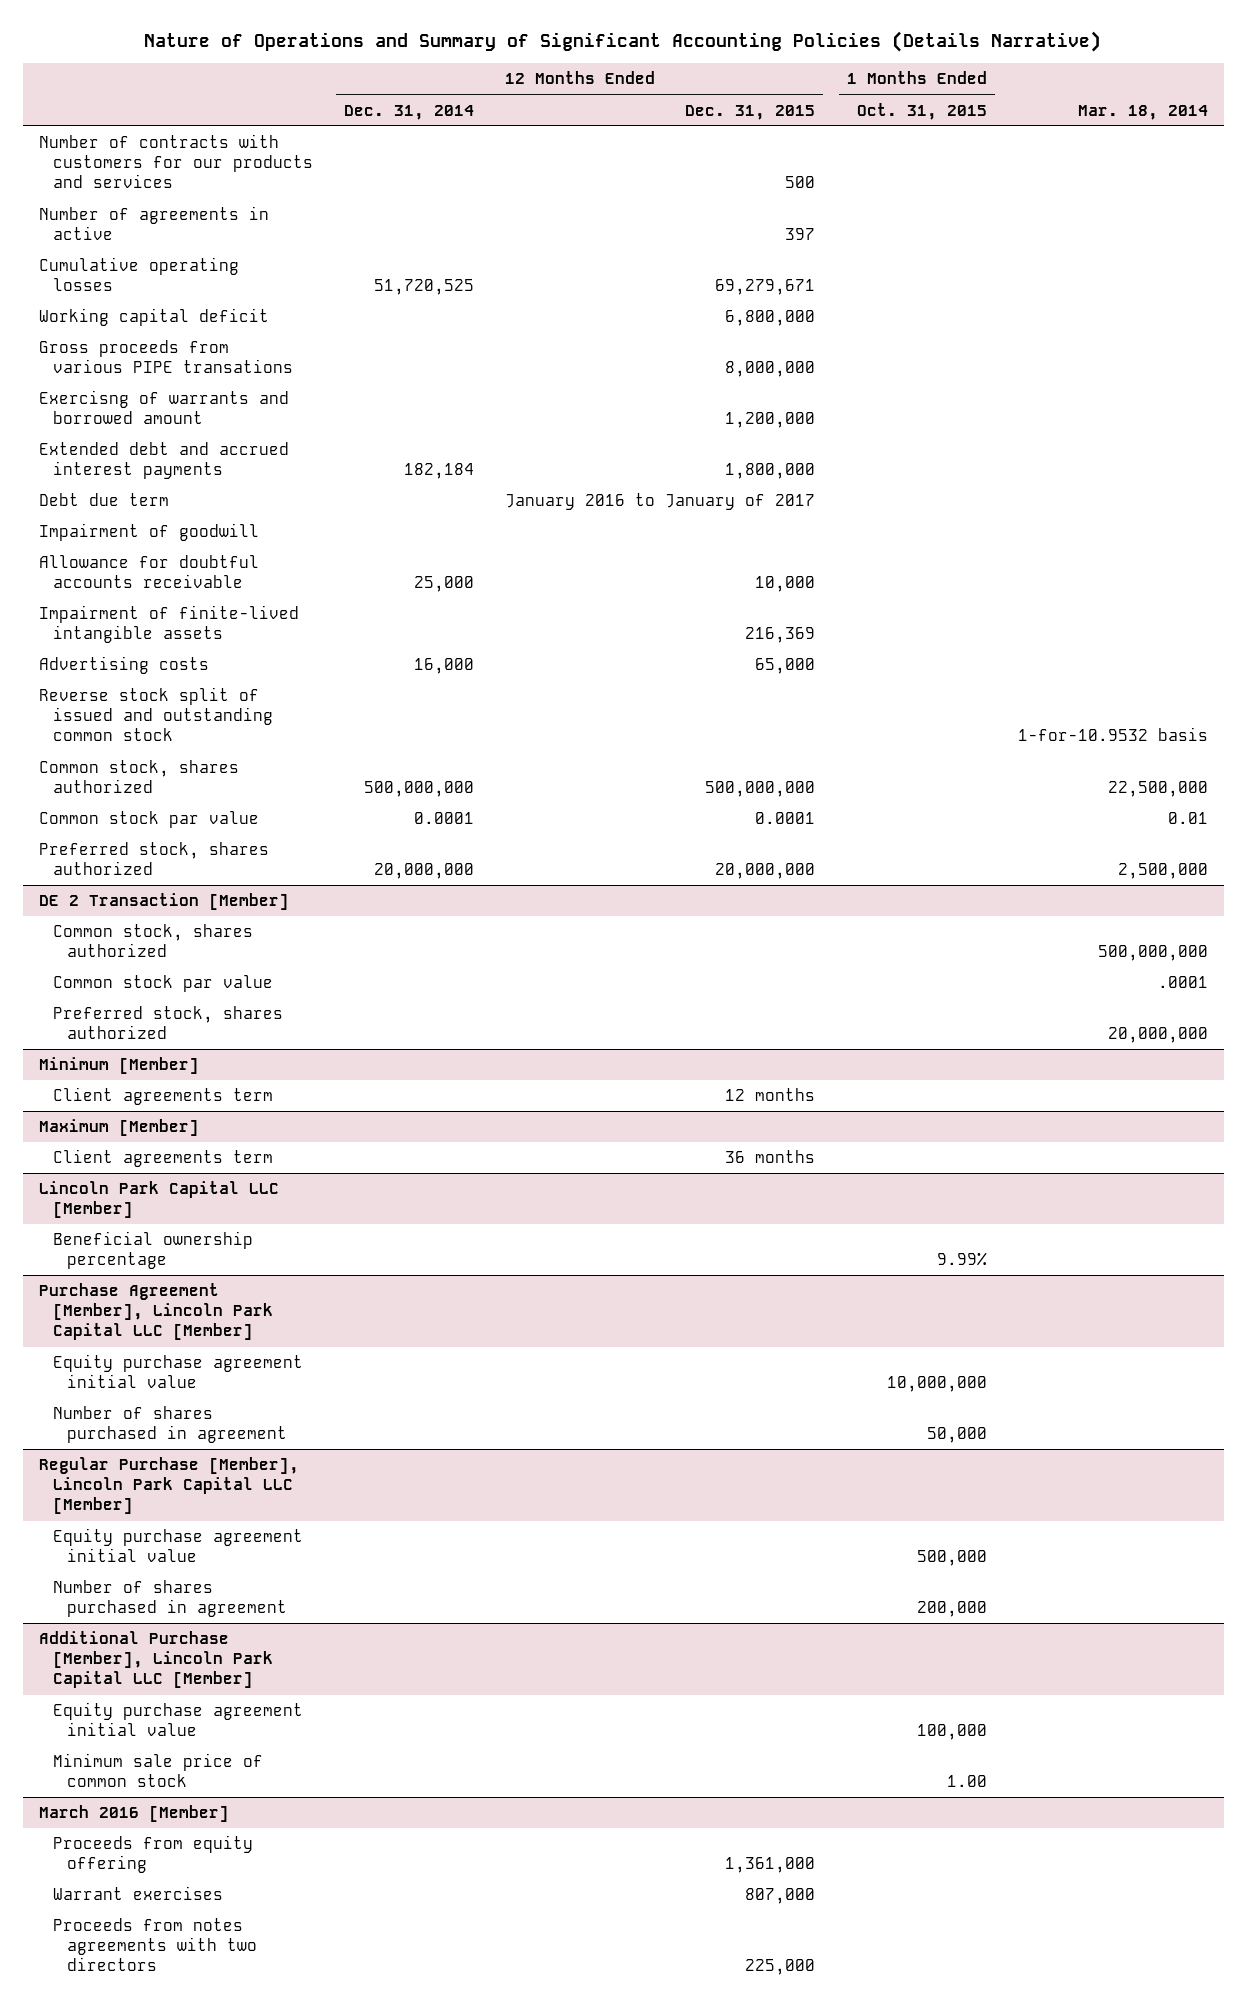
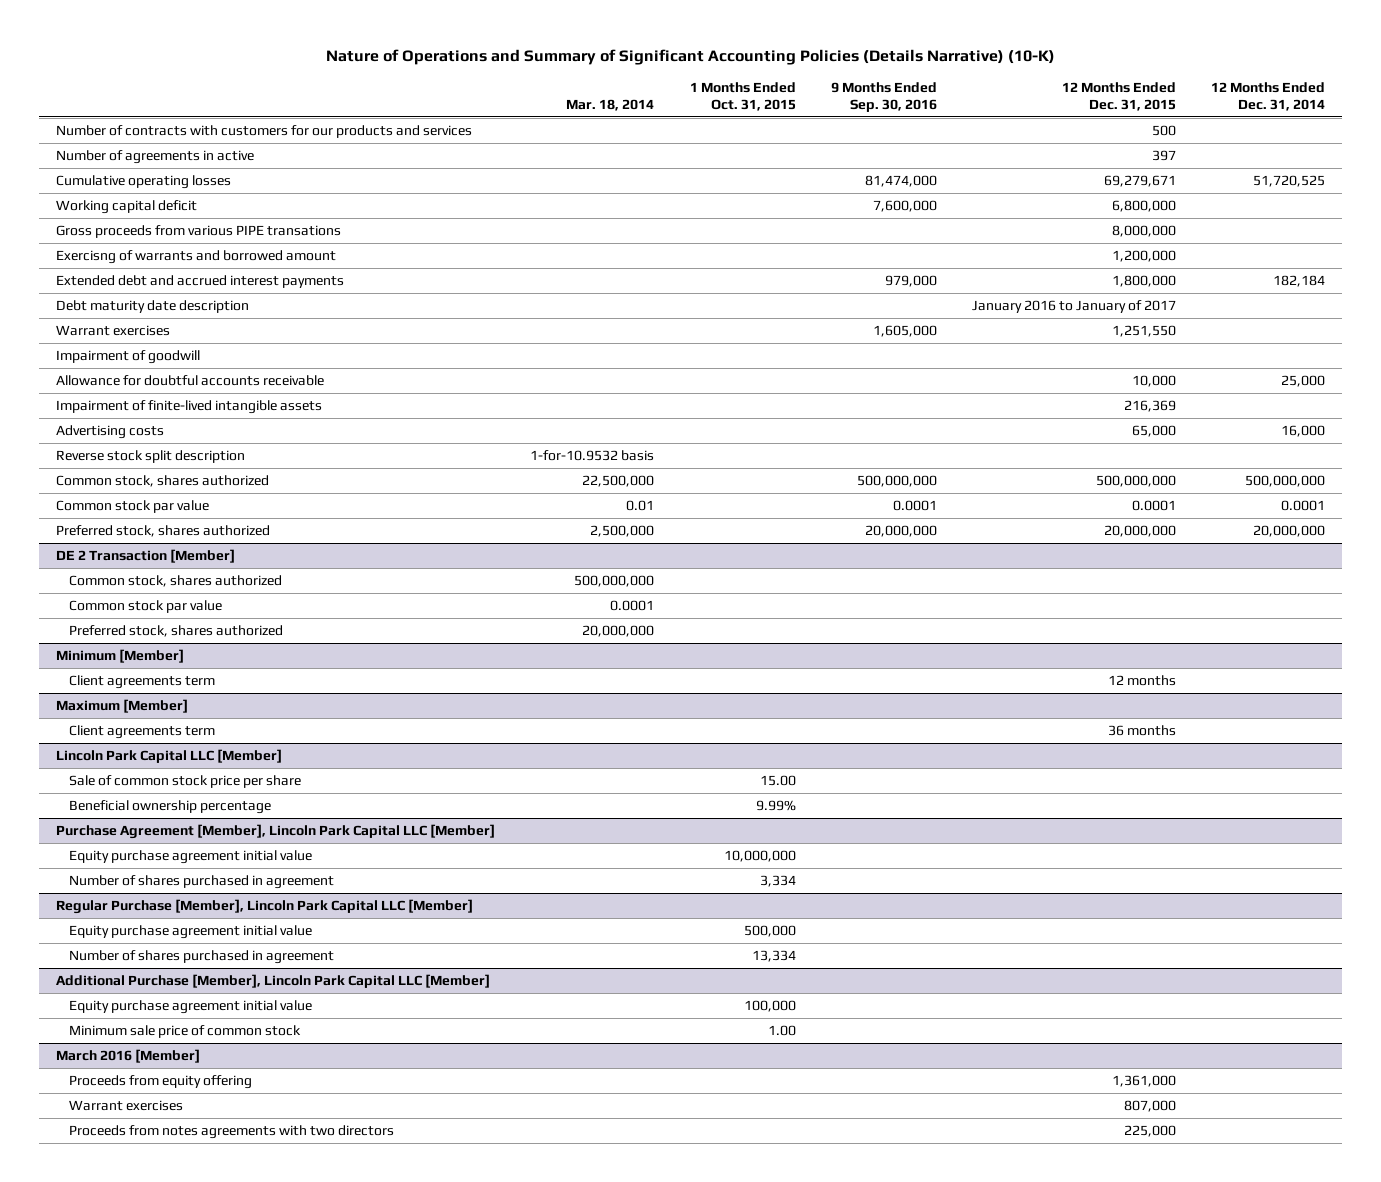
[144,31,1102,53] Nature of Operations and Summary of Significant Accounting Policies (Details Narrative) -> [325,48,1055,65] Nature of Operations and Summary of Significant Accounting Policies (Details Narrative) (10-K)
none -> [830,81,937,113] 9 Months Ended Sep. 30, 2016
[38,493,169,507] Debt due term -> [56,300,250,314] Debt maturity date description
none -> [56,325,171,337] Warrant exercises
[38,687,273,742] Reverse stock split of issued and outstanding common stock -> [56,450,246,464] Reverse stock split description
[1158,976,1209,989] .0001 -> [610,600,655,612] 0.0001
none -> [69,775,302,789] Sale of common stock price per share
[926,1427,987,1444] 50,000 -> [759,875,796,888] 3,334
[916,1601,987,1618] 200,000 -> [751,950,796,963] 13,334

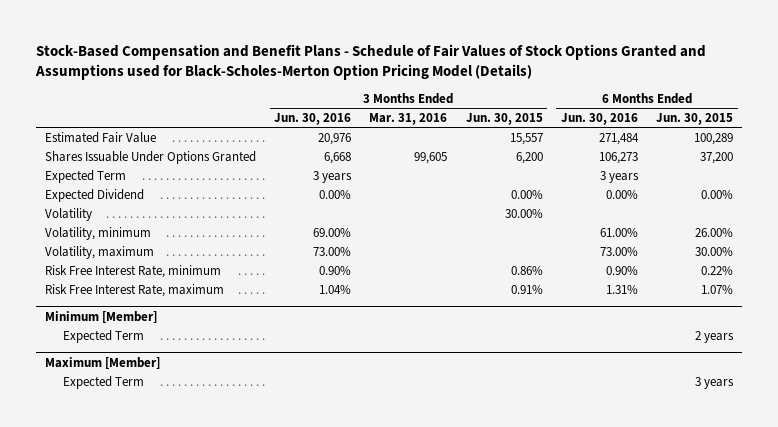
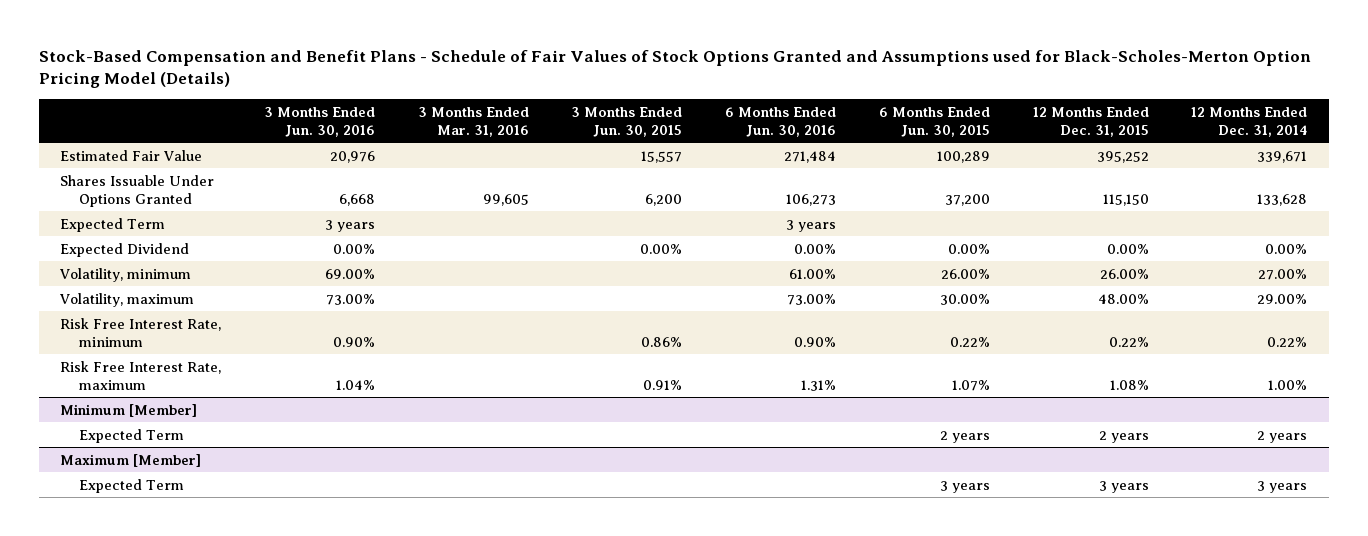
none -> [1032,106,1149,137] 12 Months Ended Dec. 31, 2015
none -> [1191,106,1308,137] 12 Months Ended Dec. 31, 2014
[44,207,92,221] Volatility -> none

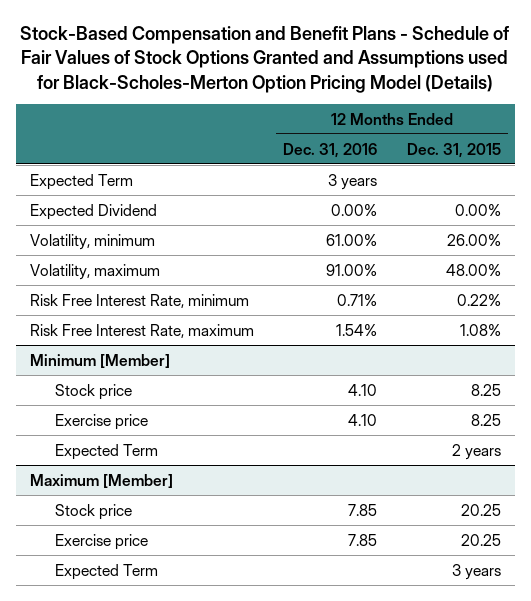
[263,106,375,137] 3 Months Ended Jun. 30, 2016 -> none
[417,106,529,137] 3 Months Ended Mar. 31, 2016 -> none
[571,106,683,137] 3 Months Ended Jun. 30, 2015 -> none
[725,106,837,137] 6 Months Ended Jun. 30, 2016 -> none
[878,106,990,137] 6 Months Ended Jun. 30, 2015 -> none
[1191,106,1308,137] 12 Months Ended Dec. 31, 2014 -> none
none -> [283,142,378,158] Dec. 31, 2016
[60,149,203,161] Estimated Fair Value -> none
[60,174,215,207] Shares Issuable Under Options Granted -> none
none -> [55,383,133,400] Stock price
none -> [55,413,149,430] Exercise price
none -> [55,503,133,520] Stock price
none -> [55,533,149,550] Exercise price

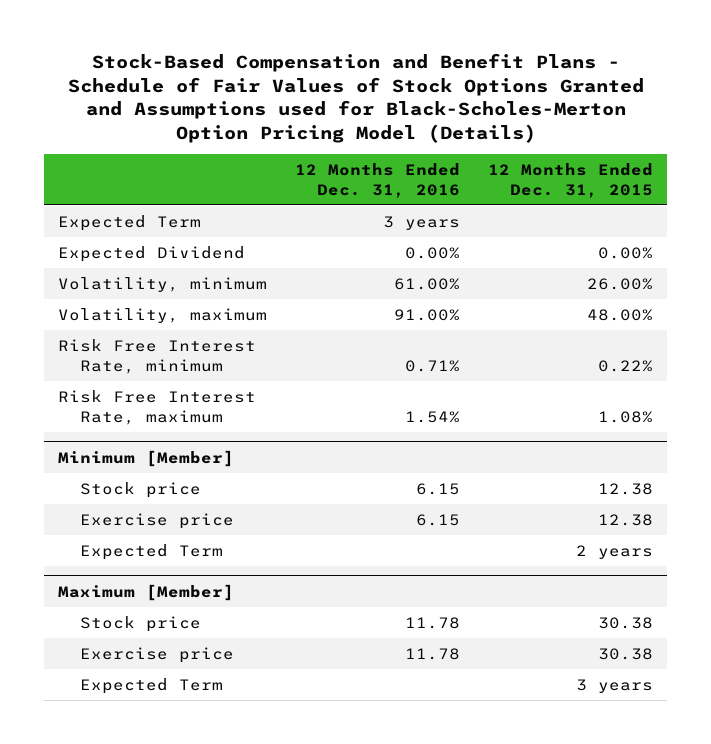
[348,383,378,396] 4.10 -> [416,482,461,495] 6.15
[470,383,501,396] 8.25 -> [598,482,654,495] 12.38
[348,413,378,426] 4.10 -> [416,513,461,526] 6.15
[470,413,501,426] 8.25 -> [598,513,654,526] 12.38
[348,503,378,516] 7.85 -> [405,616,461,629] 11.78
[460,503,501,516] 20.25 -> [598,616,654,629] 30.38
[348,533,378,546] 7.85 -> [405,647,461,660] 11.78
[460,533,501,546] 20.25 -> [598,647,654,660] 30.38

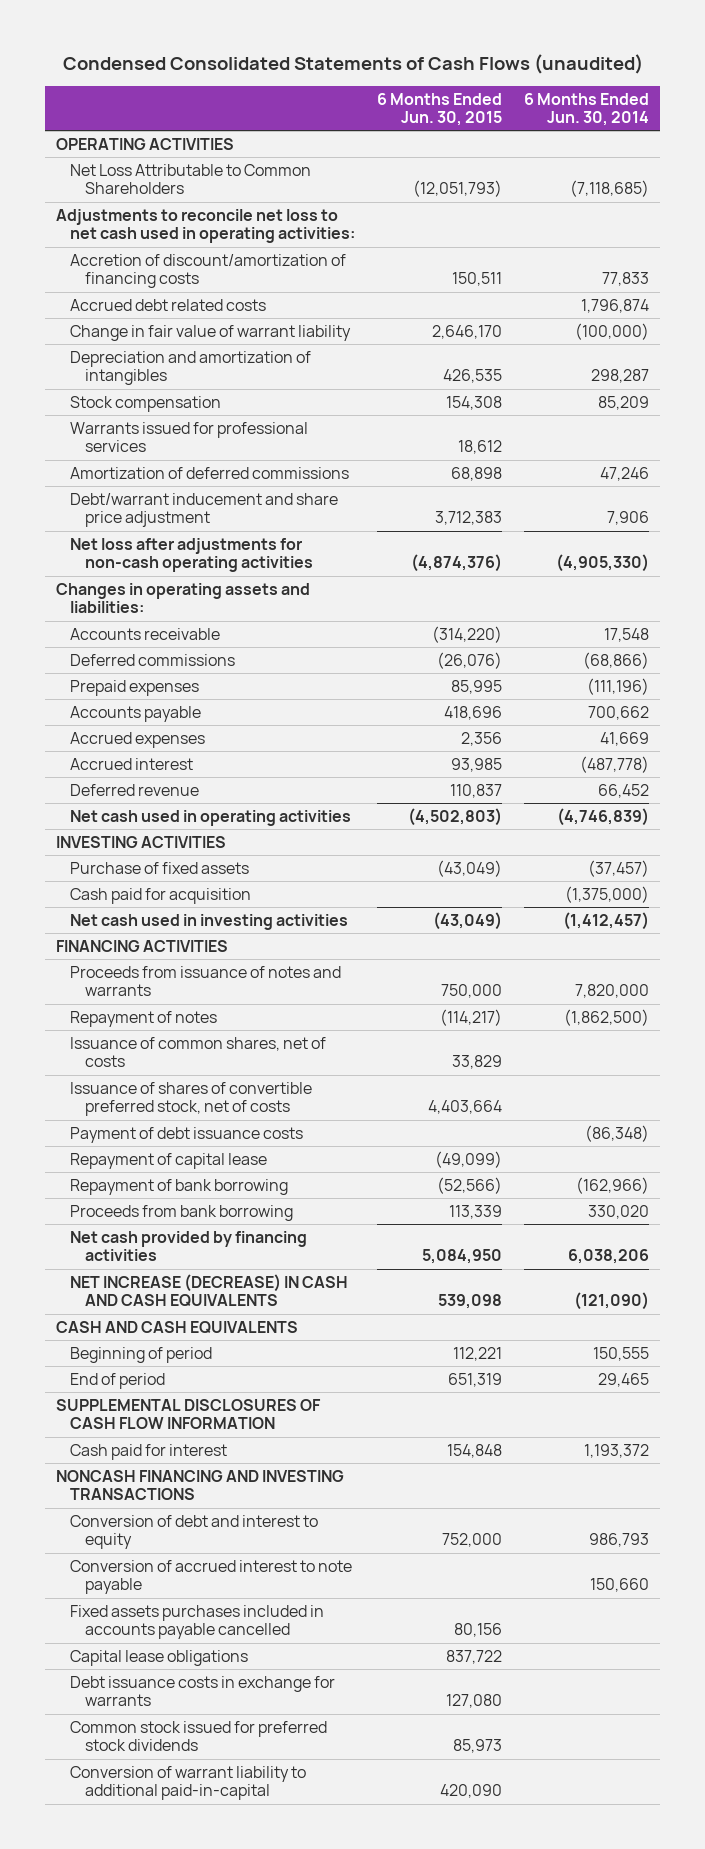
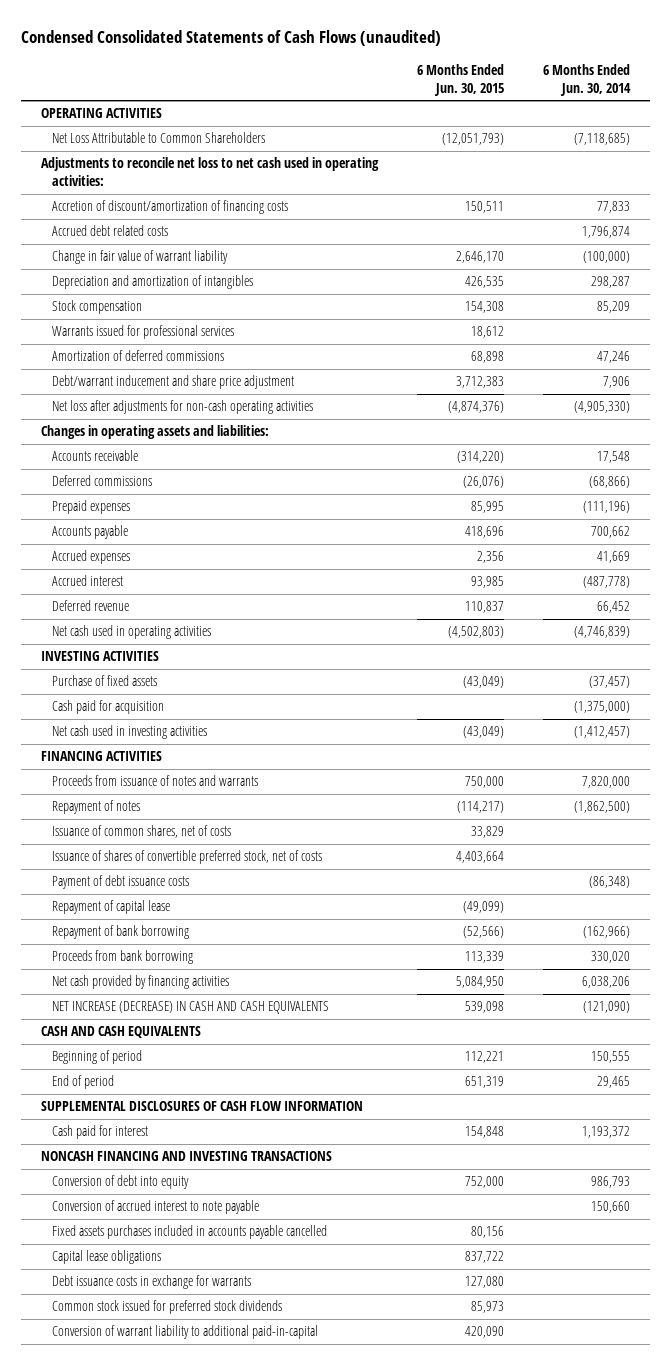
[70,1514,319,1550] Conversion of debt and interest to equity -> [51,1175,189,1190] Conversion of debt into equity

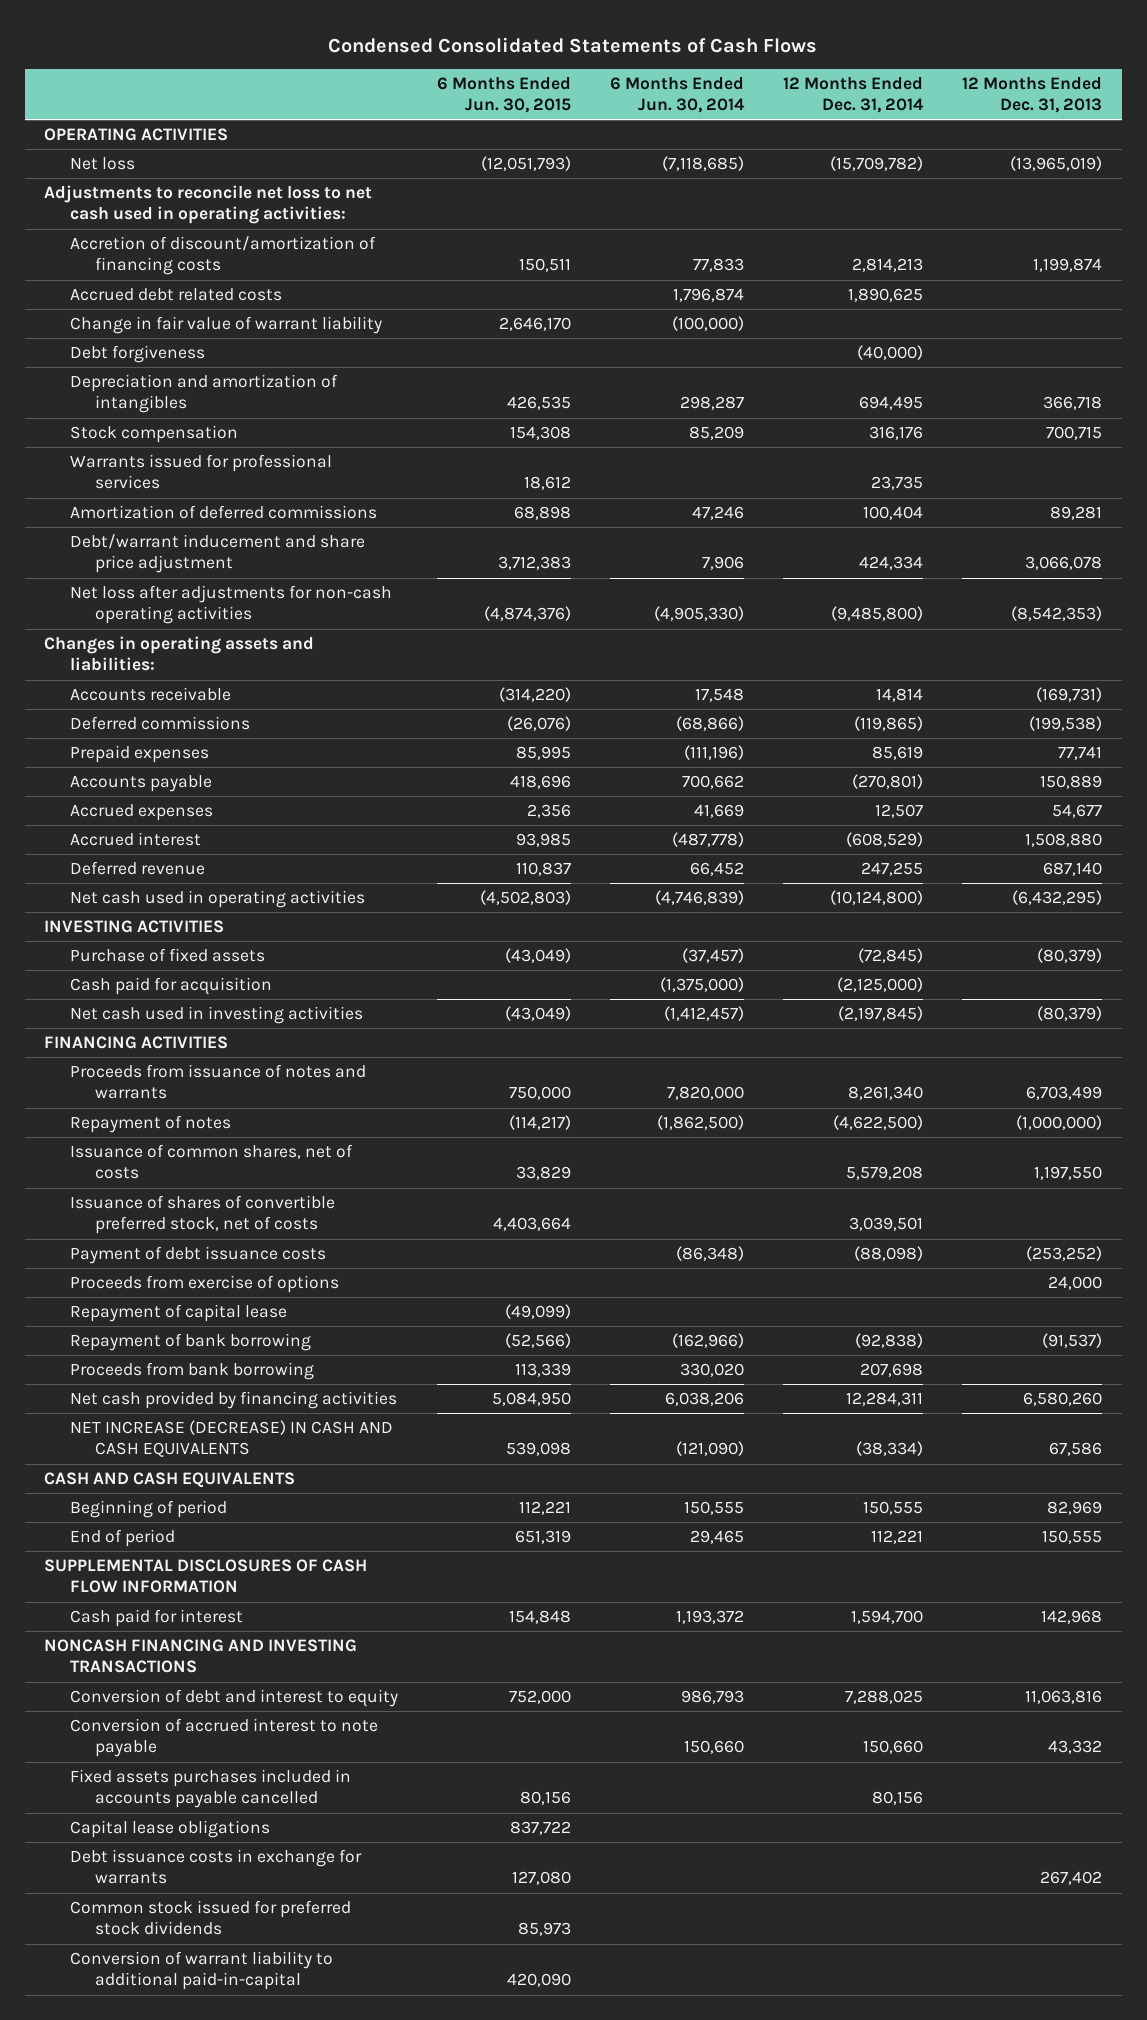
[21,30,442,47] Condensed Consolidated Statements of Cash Flows (unaudited) -> [328,36,818,53] Condensed Consolidated Statements of Cash Flows
none -> [783,77,925,114] 12 Months Ended Dec. 31, 2014
none -> [962,77,1103,114] 12 Months Ended Dec. 31, 2013
[51,132,265,144] Net Loss Attributable to Common Shareholders -> [69,157,135,171] Net loss
none -> [69,345,205,364] Debt forgiveness
none -> [69,1275,339,1294] Proceeds from exercise of options
[51,1175,189,1190] Conversion of debt into equity -> [69,1689,398,1708] Conversion of debt and interest to equity

